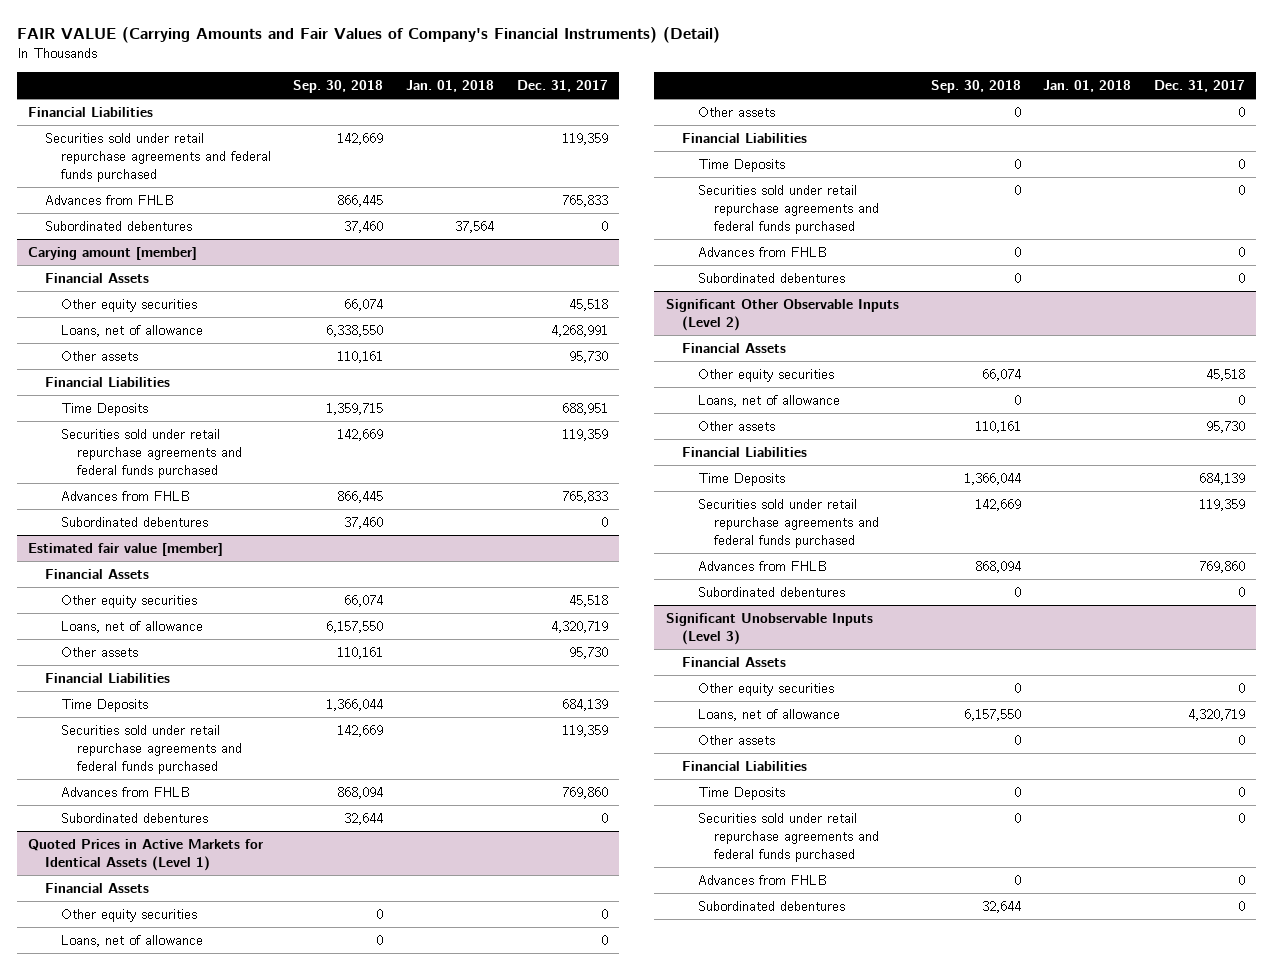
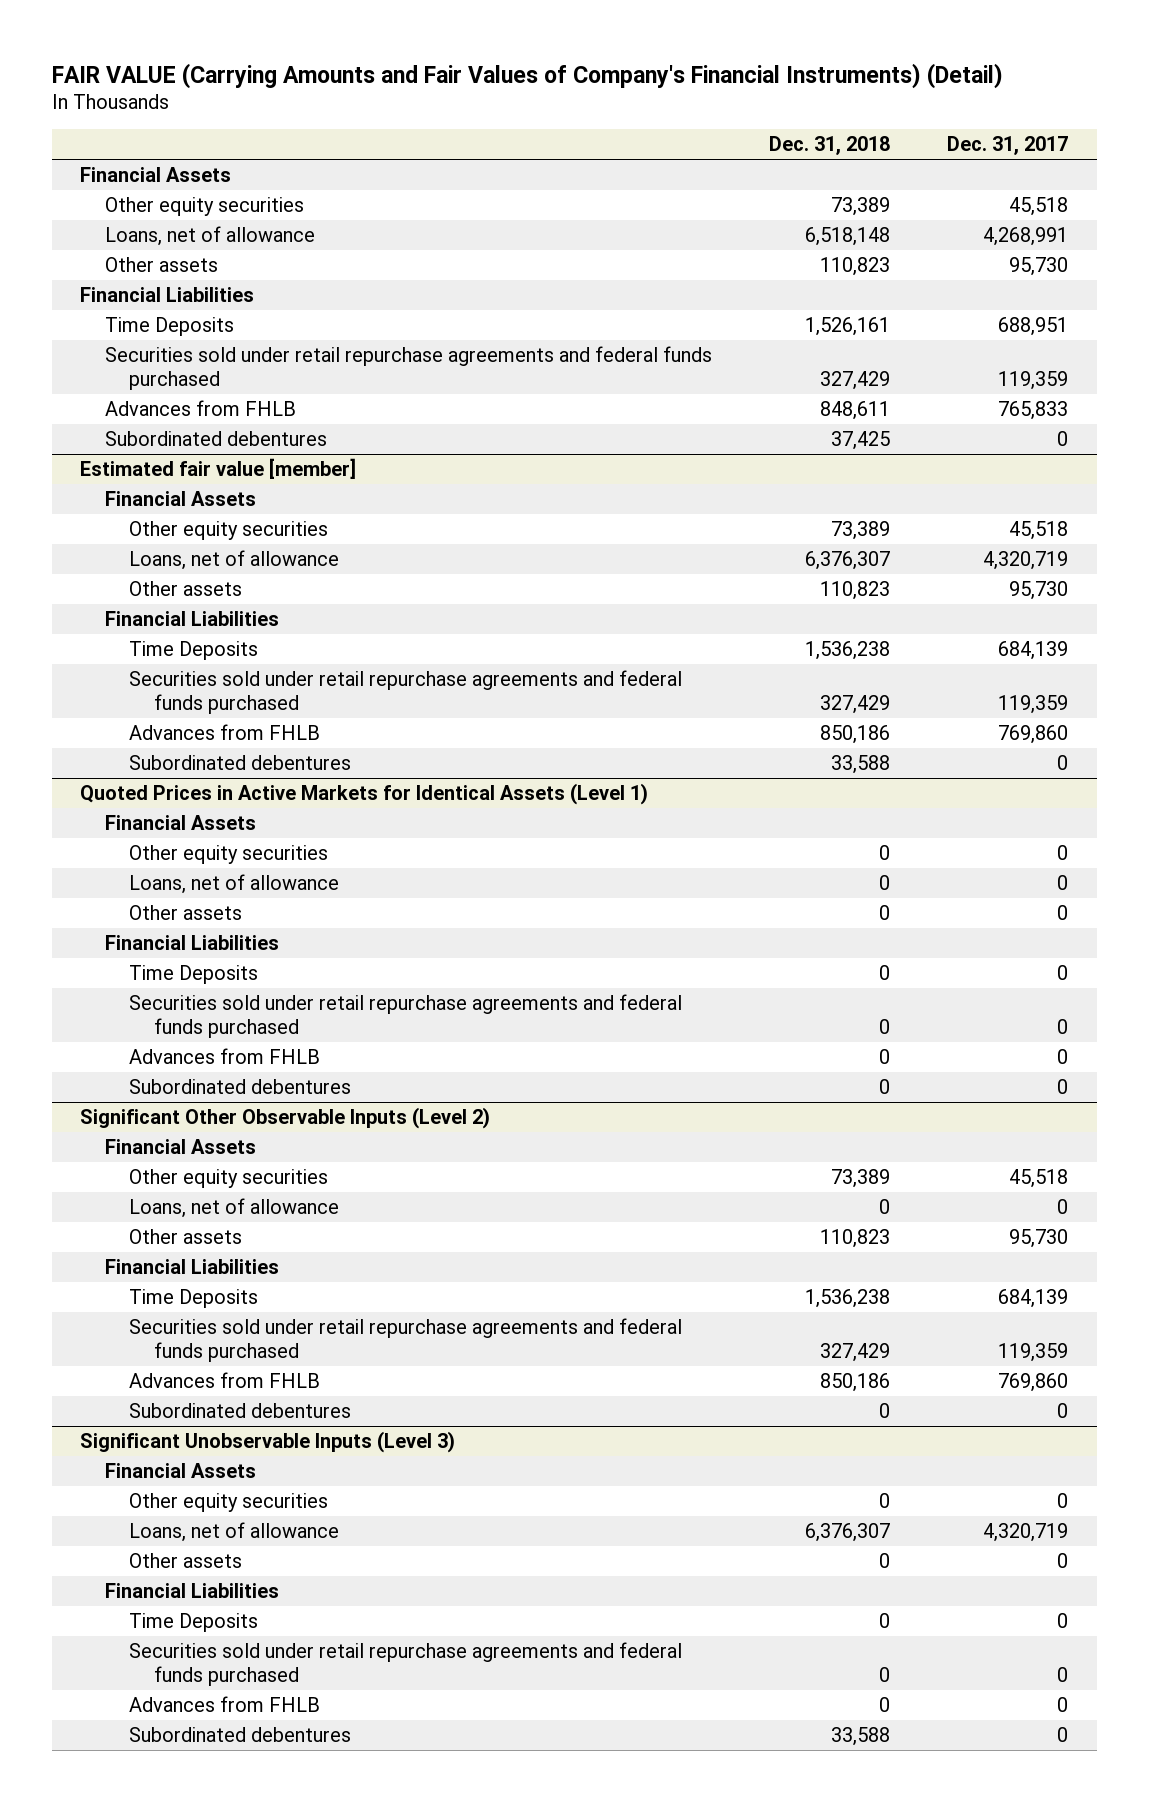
[293,80,384,94] Sep. 30, 2018 -> none
[406,80,495,93] Jan. 01, 2018 -> none
none -> [769,136,891,156] Dec. 31, 2018
[28,106,154,117] Financial Liabilities -> none
[44,132,271,182] Securities sold under retail repurchase agreements and federal funds purchased -> none
[44,194,174,205] Advances from FHLB -> none
[44,220,192,231] Subordinated debentures -> none
[28,246,198,260] Carying amount [member] -> none

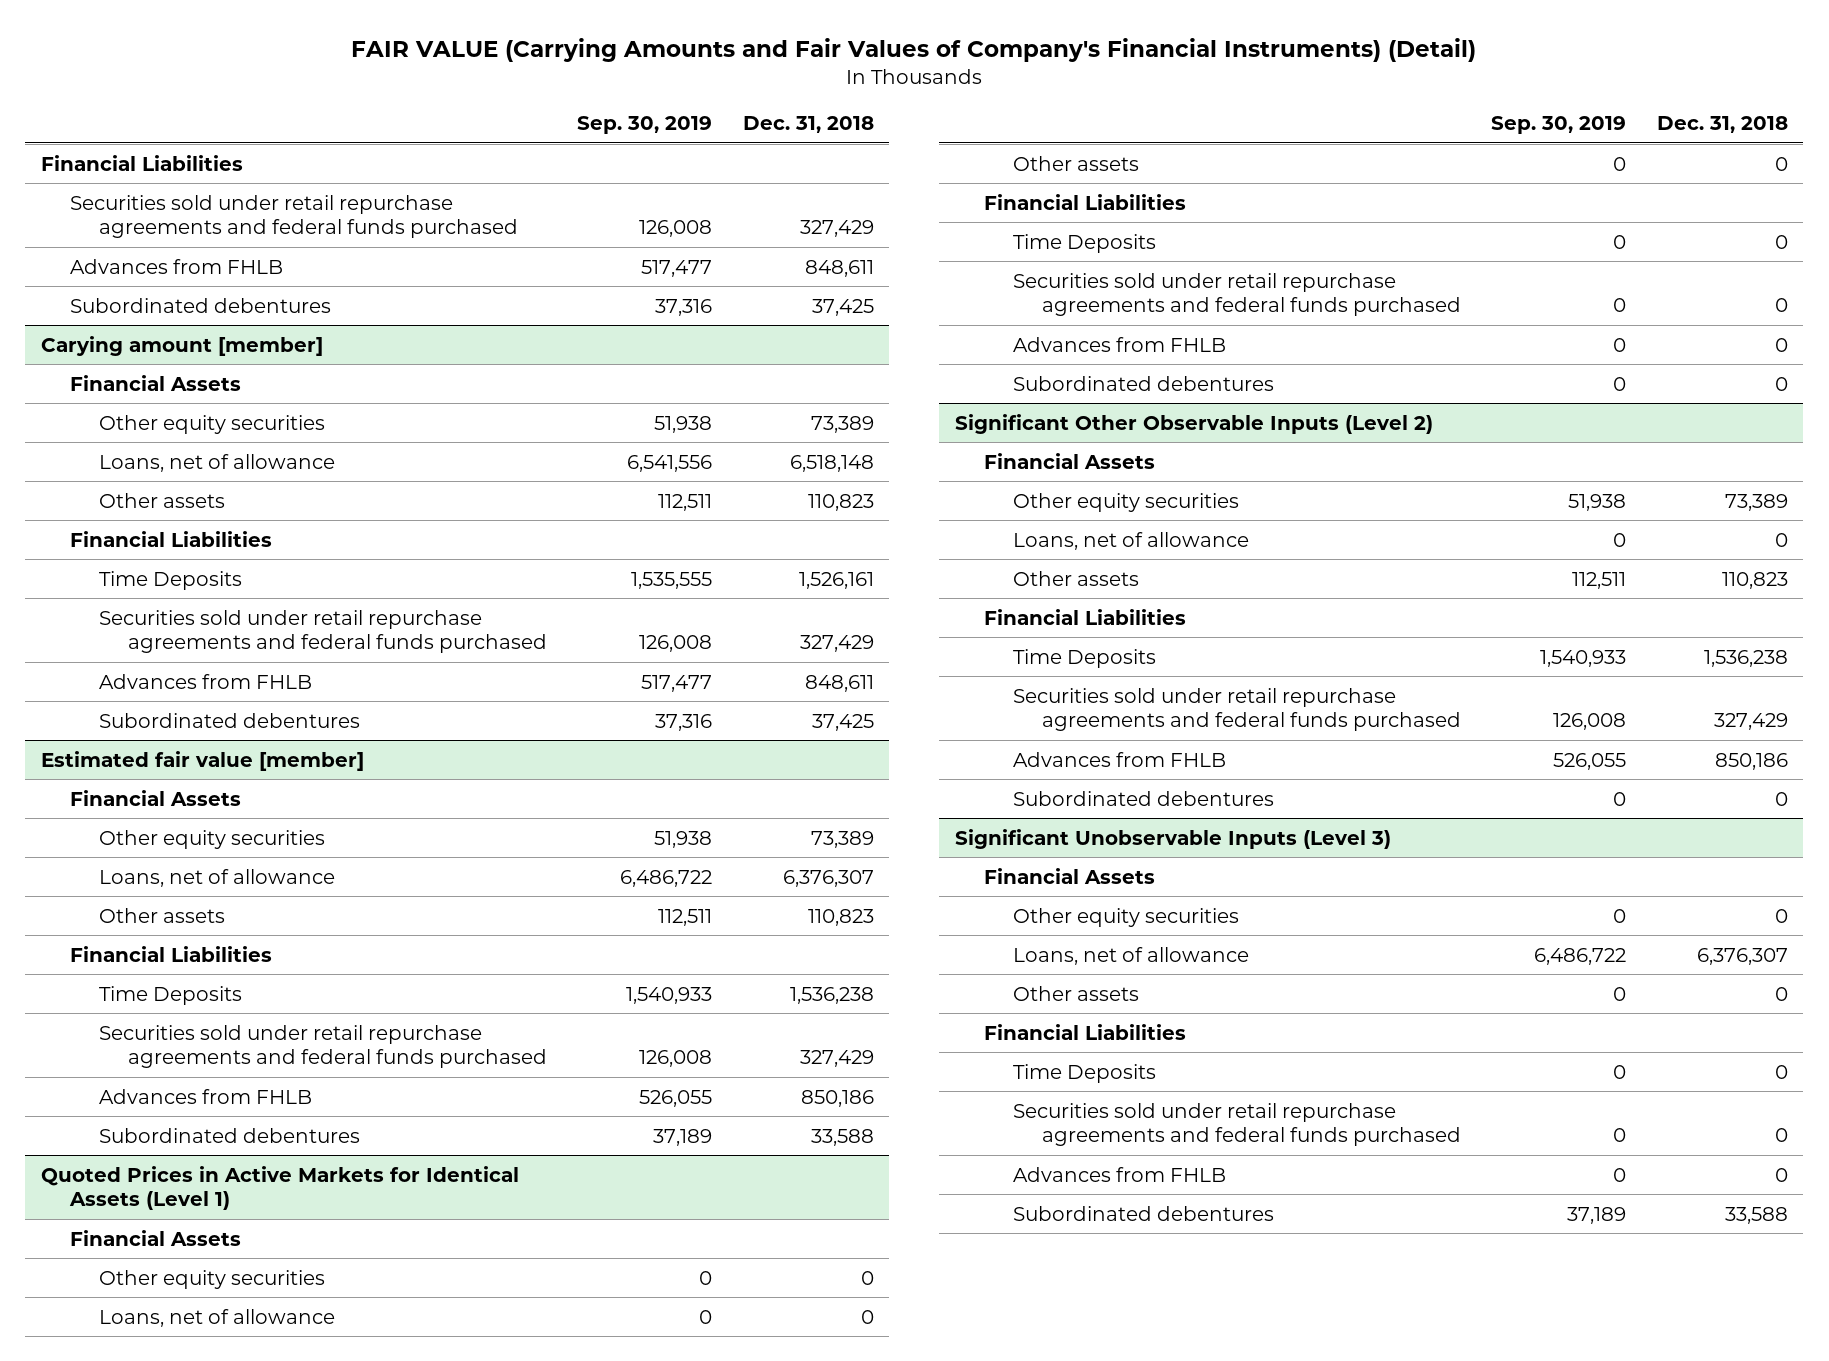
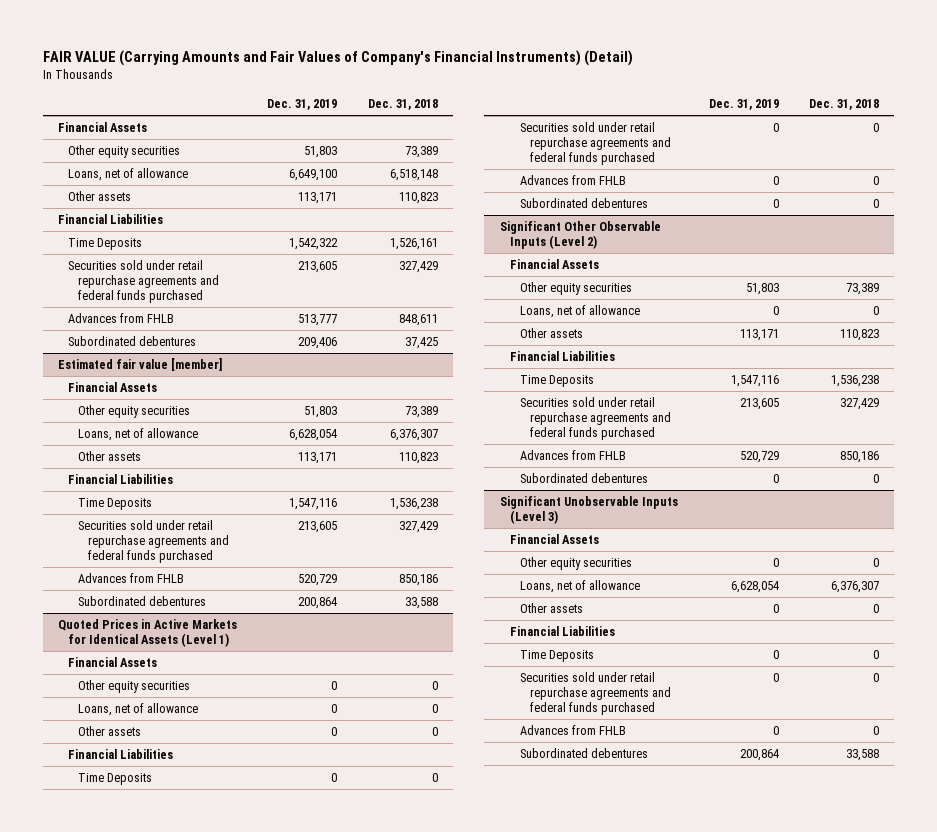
[577,116,713,135] Sep. 30, 2019 -> none
none -> [267,99,338,111] Dec. 31, 2019
[40,154,243,171] Financial Liabilities -> none
[69,194,518,238] Securities sold under retail repurchase agreements and federal funds purchased -> none
[69,258,283,274] Advances from FHLB -> none
[69,297,331,313] Subordinated debentures -> none
[40,335,323,356] Carying amount [member] -> none

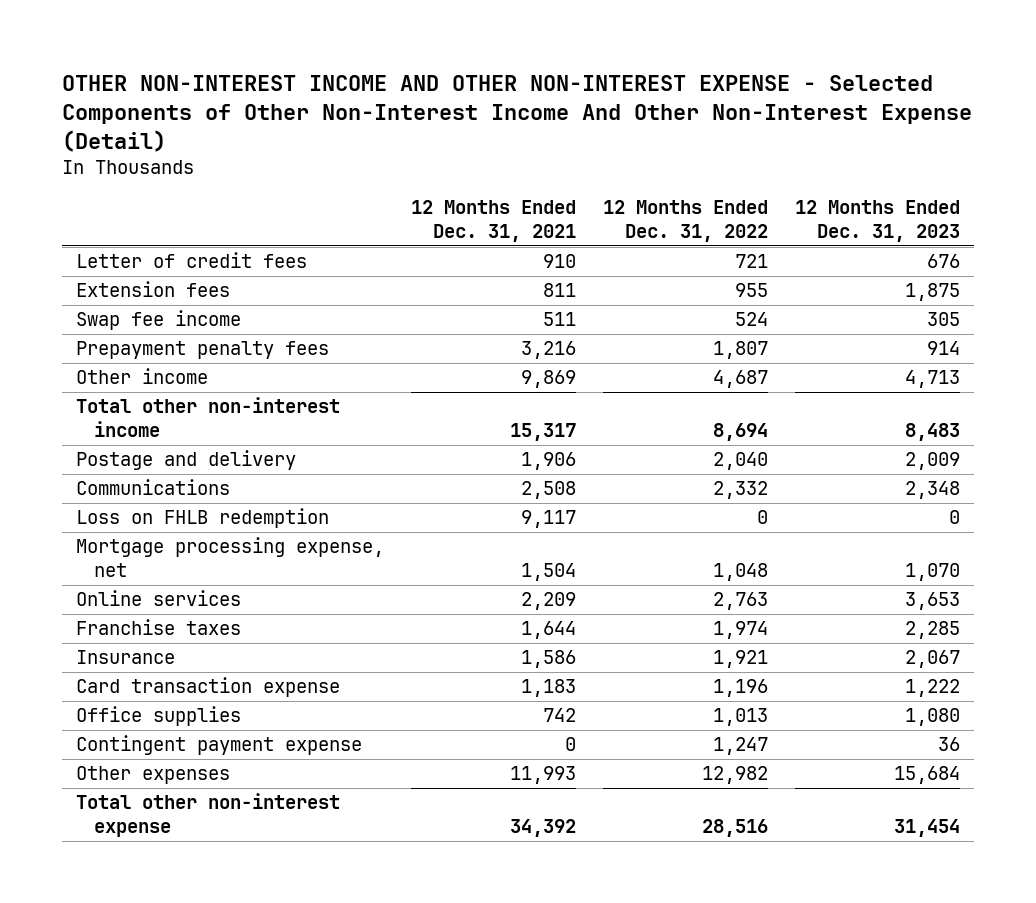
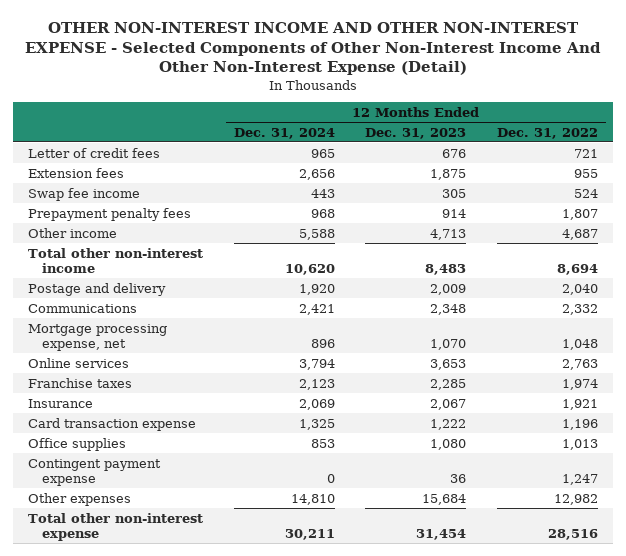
[410,200,576,243] 12 Months Ended Dec. 31, 2021 -> none
none -> [233,127,335,139] Dec. 31, 2024
[75,508,329,529] Loss on FHLB redemption -> none

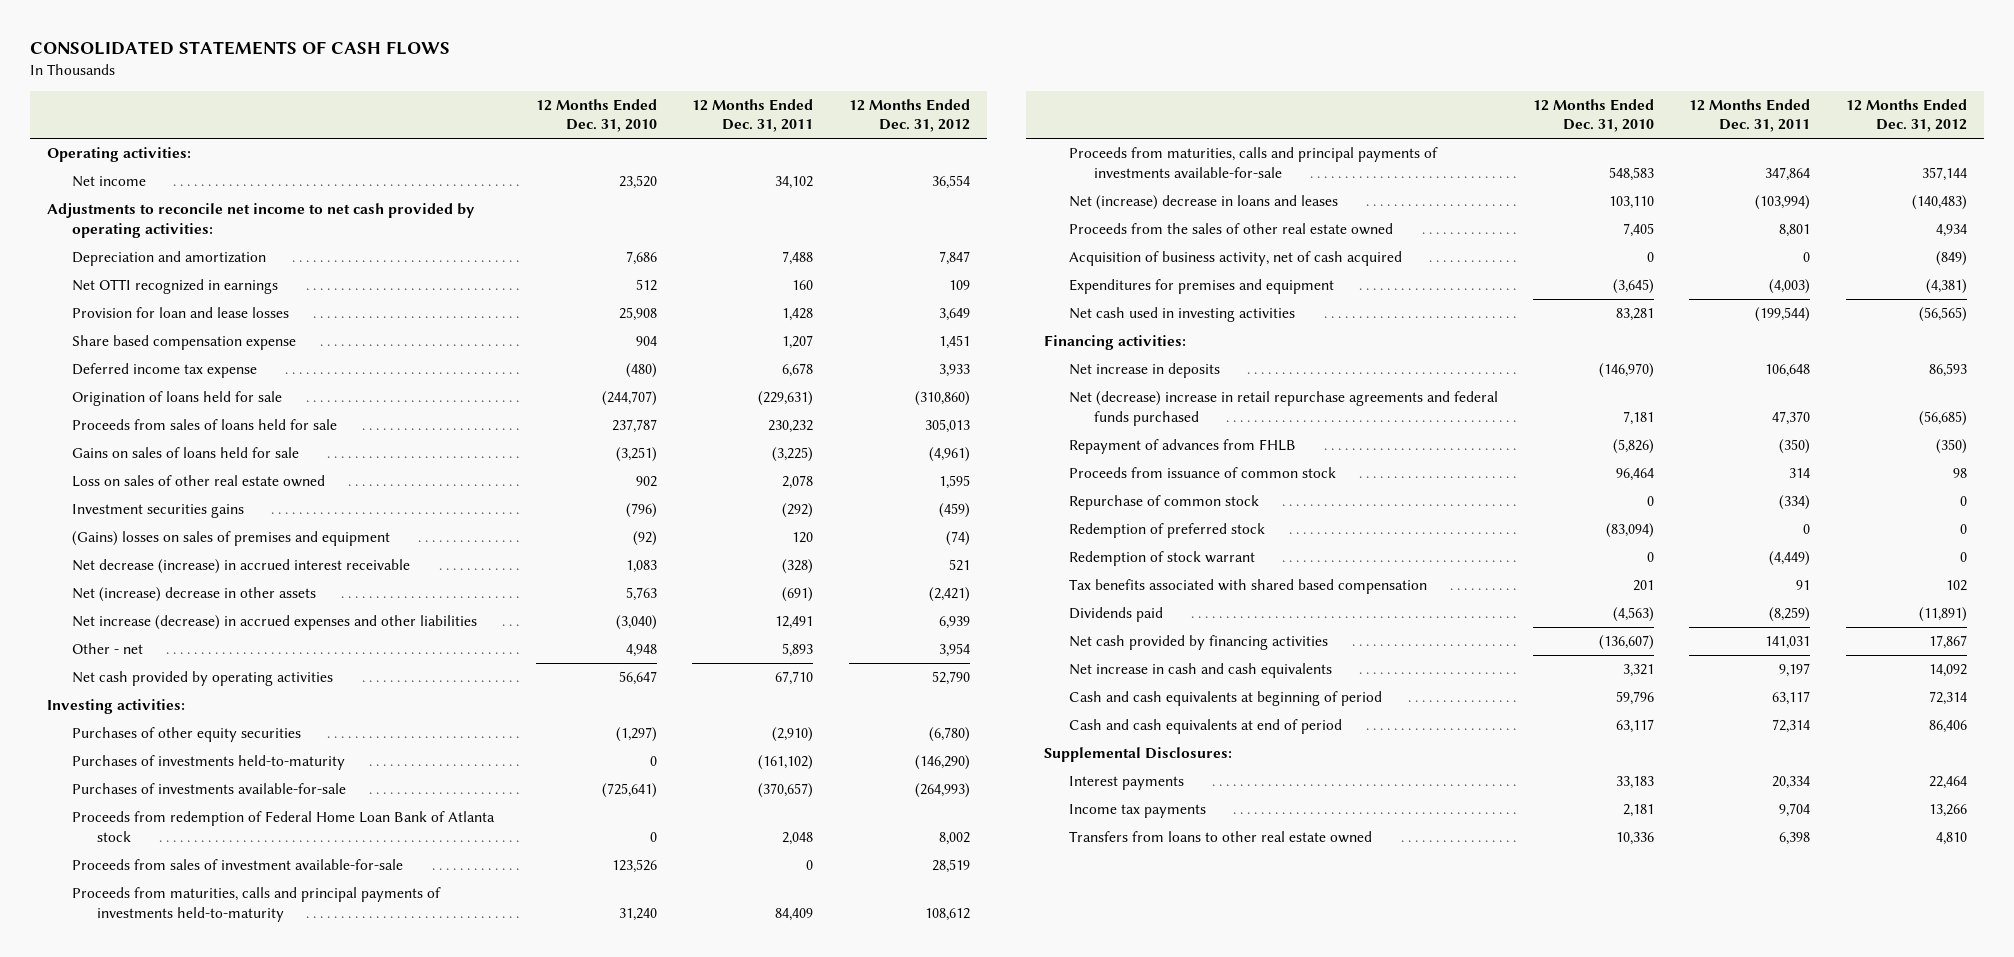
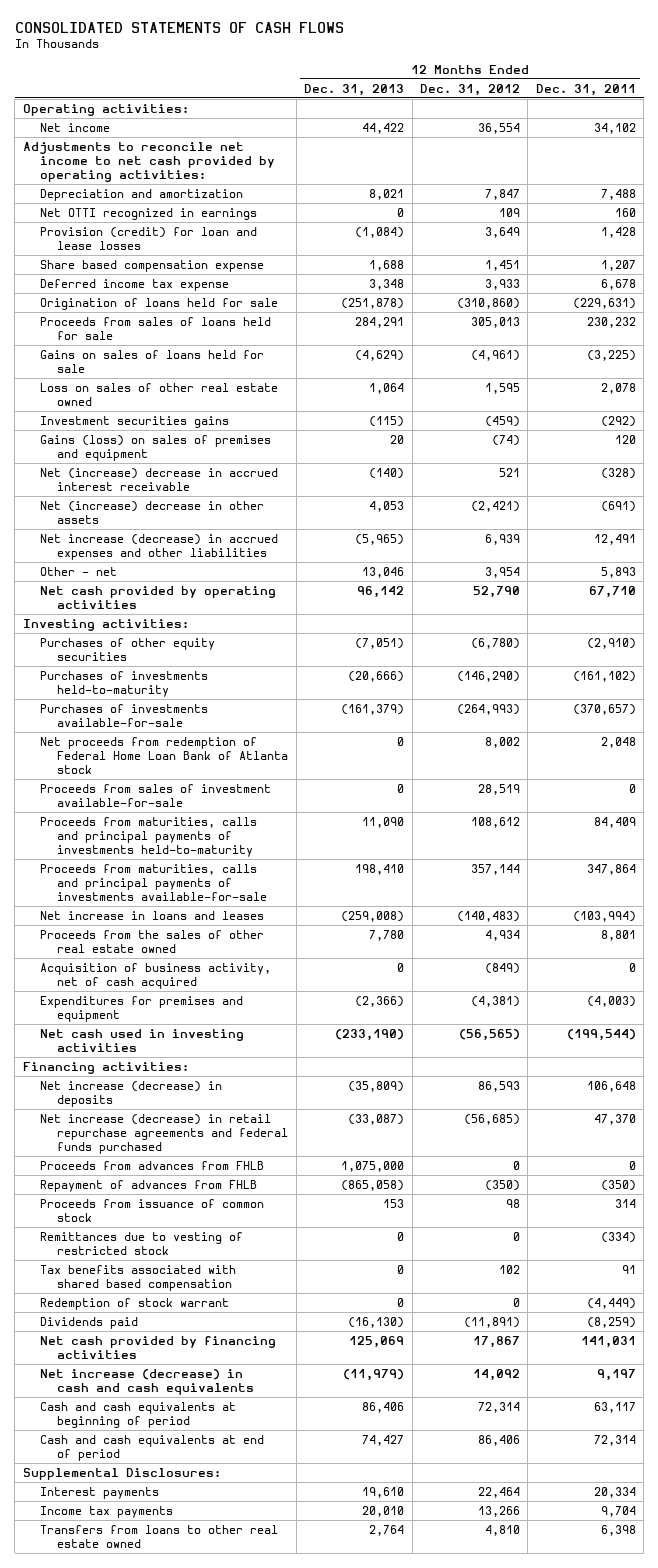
[536,98,658,133] 12 Months Ended Dec. 31, 2010 -> none
none -> [304,83,405,96] Dec. 31, 2013
[72,307,290,319] Provision for loan and lease losses -> [39,226,257,251] Provision (credit) for loan and lease losses
[72,531,391,547] (Gains) losses on sales of premises and equipment -> [39,434,271,462] Gains (loss) on sales of premises and equipment
[72,559,411,575] Net decrease (increase) in accrued interest receivable -> [39,467,278,492] Net (increase) decrease in accrued interest receivable
[72,811,496,842] Proceeds from redemption of Federal Home Loan Bank of Atlanta stock -> [39,736,289,775] Net proceeds from redemption of Federal Home Loan Bank of Atlanta stock
[1069,195,1339,211] Net (increase) decrease in loans and leases -> [39,910,264,920] Net increase in loans and leases
[1069,363,1221,379] Net increase in deposits -> [39,1080,222,1108] Net increase (decrease) in deposits
[1069,391,1499,426] Net (decrease) increase in retail repurchase agreements and federal funds purchased -> [39,1113,289,1155] Net increase (decrease) in retail repurchase agreements and federal funds purchased
none -> [39,1160,264,1170] Proceeds from advances from FHLB
[1069,523,1266,539] Redemption of preferred stock -> none
[1069,495,1260,511] Repurchase of common stock -> [39,1231,243,1256] Remittances due to vesting of restricted stock
[1069,551,1256,567] Redemption of stock warrant -> [39,1297,229,1310] Redemption of stock warrant
[1069,663,1333,679] Net increase in cash and cash equivalents -> [39,1368,255,1396] Net increase (decrease) in cash and cash equivalents

